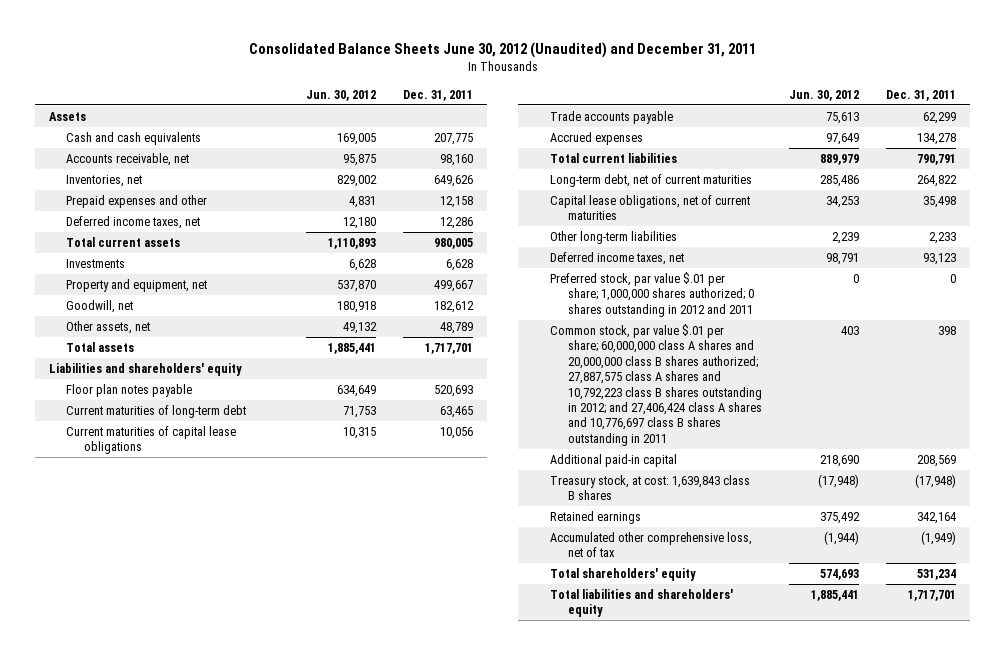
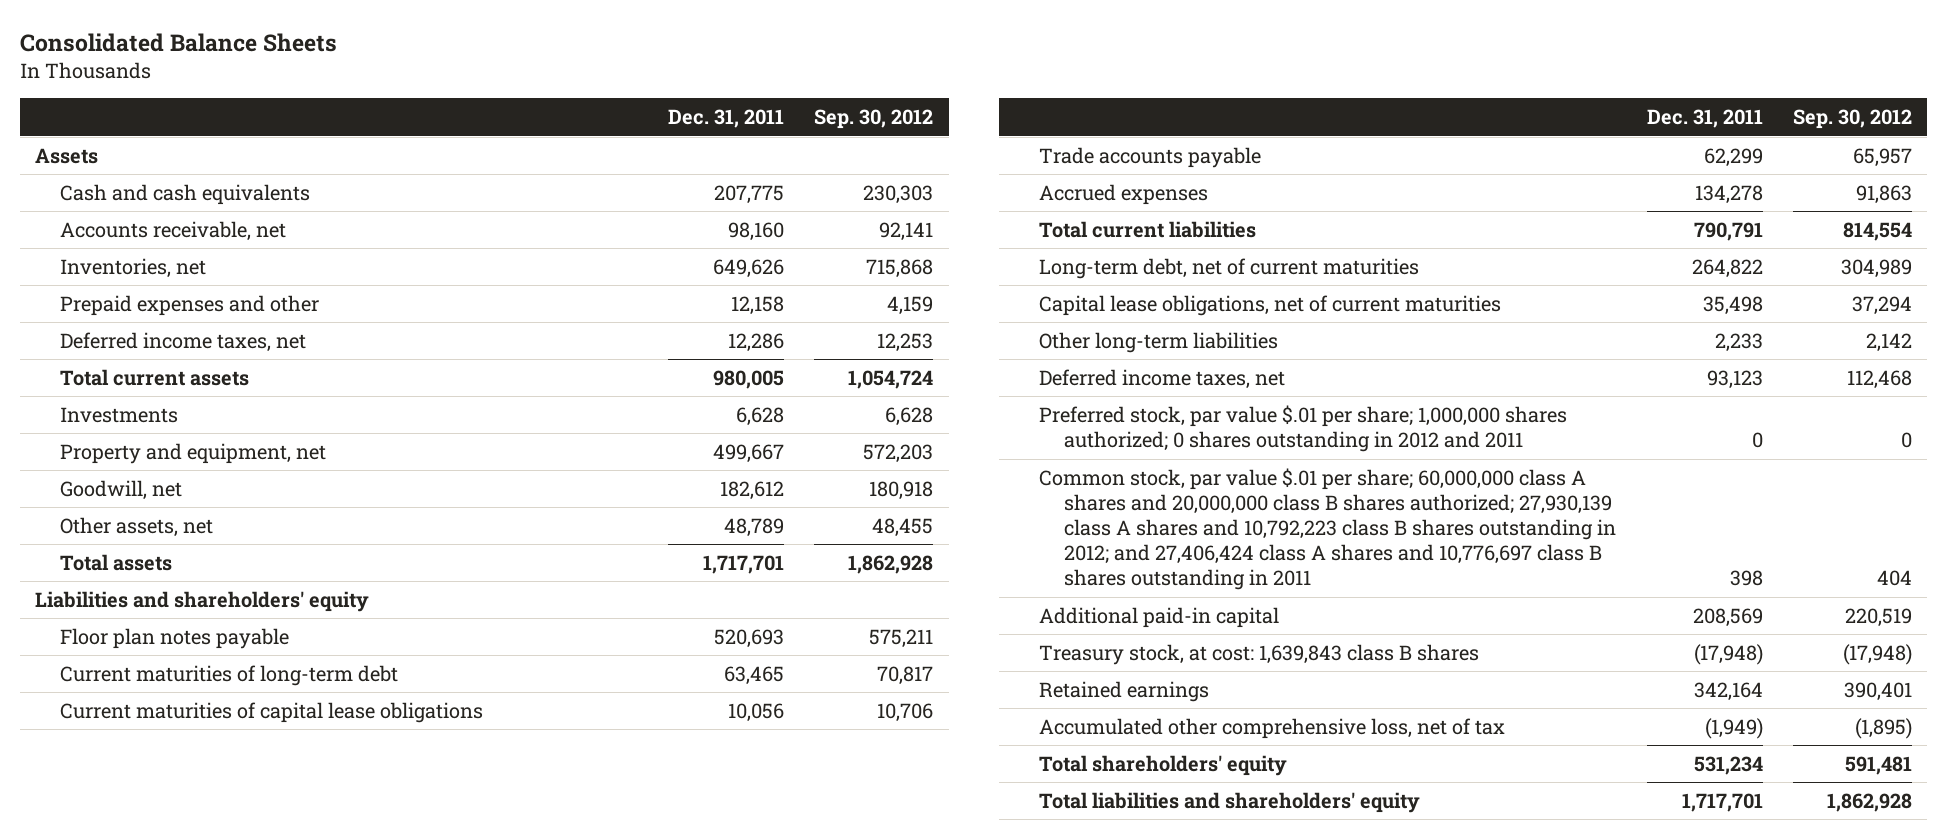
[248,42,756,59] Consolidated Balance Sheets June 30, 2012 (Unaudited) and December 31, 2011 -> [20,33,338,53] Consolidated Balance Sheets
[305,89,376,101] Jun. 30, 2012 -> none
none -> [814,109,934,130] Sep. 30, 2012
[549,323,762,446] Common stock, par value $.01 per share; 60,000,000 class A shares and 20,000,000 class B shares authorized; 27,887,575 class A shares and 10,792,223 class B shares outstanding in 2012; and 27,406,424 class A shares and 10,776,697 class B shares outstanding in 2011 -> [1039,467,1617,591] Common stock, par value $.01 per share; 60,000,000 class A shares and 20,000,000 class B shares authorized; 27,930,139 class A shares and 10,792,223 class B shares outstanding in 2012; and 27,406,424 class A shares and 10,776,697 class B shares outstanding in 2011

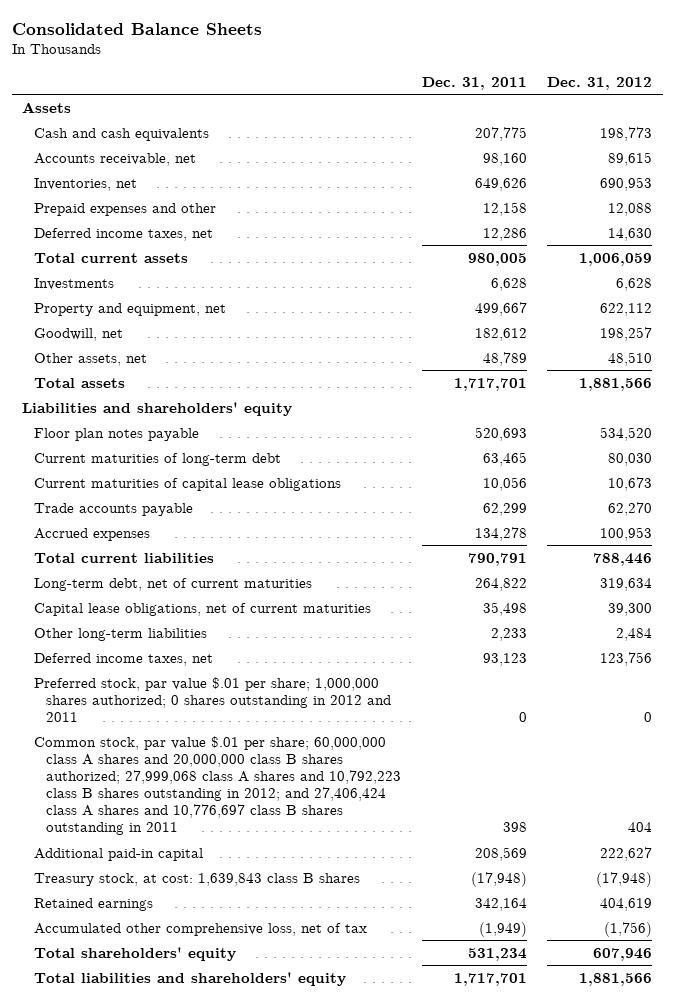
[814,109,934,130] Sep. 30, 2012 -> none
none -> [547,76,653,90] Dec. 31, 2012
[1039,467,1617,591] Common stock, par value $.01 per share; 60,000,000 class A shares and 20,000,000 class B shares authorized; 27,930,139 class A shares and 10,792,223 class B shares outstanding in 2012; and 27,406,424 class A shares and 10,776,697 class B shares outstanding in 2011 -> [34,735,402,836] Common stock, par value $.01 per share; 60,000,000 class A shares and 20,000,000 class B shares authorized; 27,999,068 class A shares and 10,792,223 class B shares outstanding in 2012; and 27,406,424 class A shares and 10,776,697 class B shares outstanding in 2011

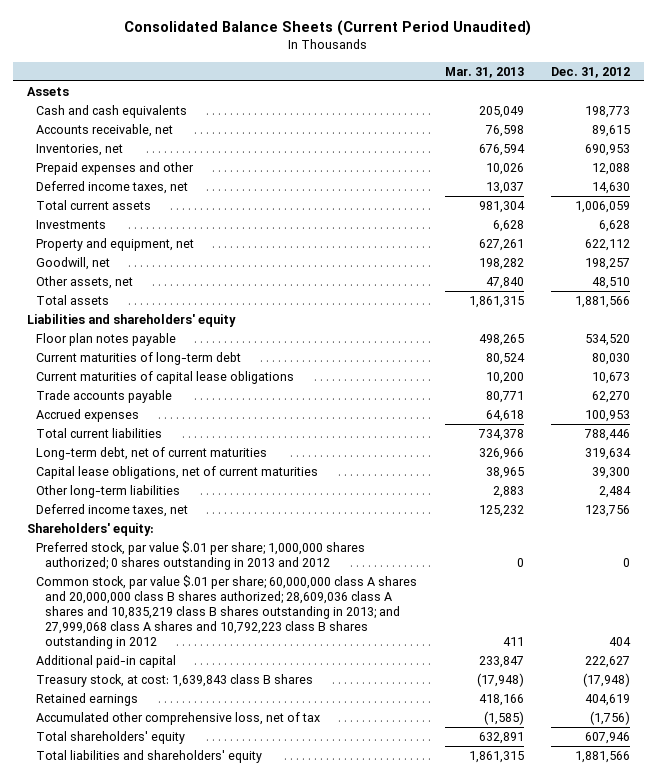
[11,22,262,35] Consolidated Balance Sheets -> [124,20,532,37] Consolidated Balance Sheets (Current Period Unaudited)
[421,76,527,90] Dec. 31, 2011 -> none
none -> [444,66,524,78] Mar. 31, 2013
none -> [26,522,154,536] Shareholders' equity:
[34,676,392,722] Preferred stock, par value $.01 per share; 1,000,000 shares authorized; 0 shares outstanding in 2012 and 2011 -> [35,540,365,570] Preferred stock, par value $.01 per share; 1,000,000 shares authorized; 0 shares outstanding in 2013 and 2012
[34,735,402,836] Common stock, par value $.01 per share; 60,000,000 class A shares and 20,000,000 class B shares authorized; 27,999,068 class A shares and 10,792,223 class B shares outstanding in 2012; and 27,406,424 class A shares and 10,776,697 class B shares outstanding in 2011 -> [35,574,417,650] Common stock, par value $.01 per share; 60,000,000 class A shares and 20,000,000 class B shares authorized; 28,609,036 class A shares and 10,835,219 class B shares outstanding in 2013; and 27,999,068 class A shares and 10,792,223 class B shares outstanding in 2012

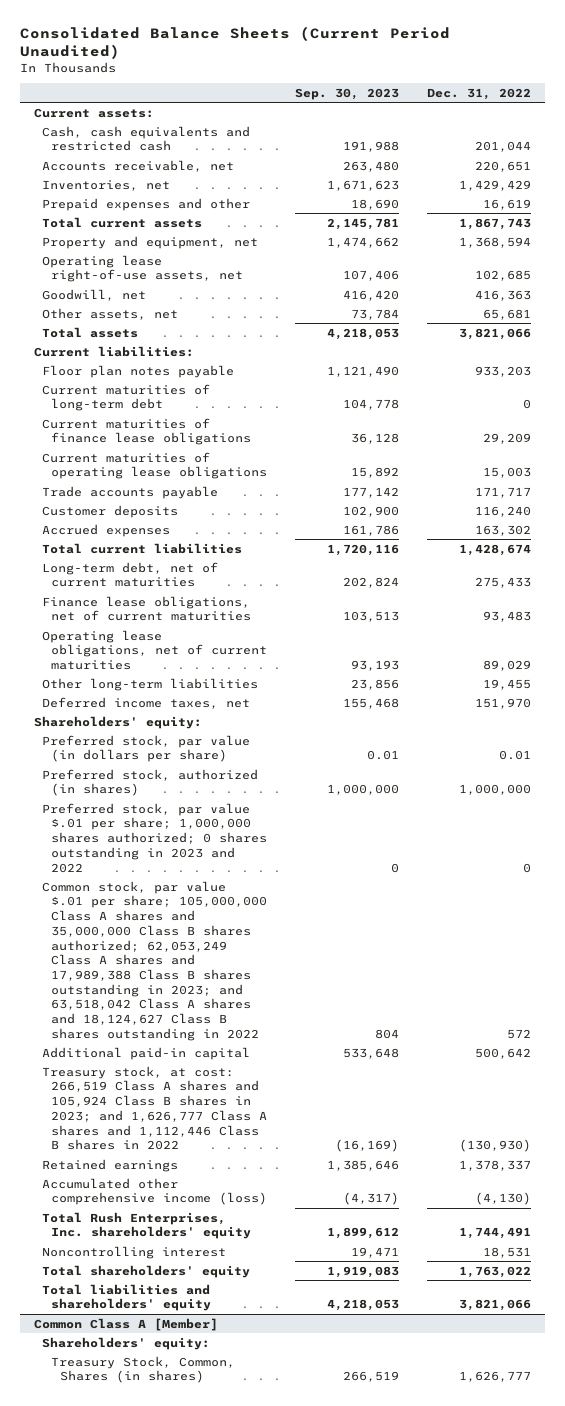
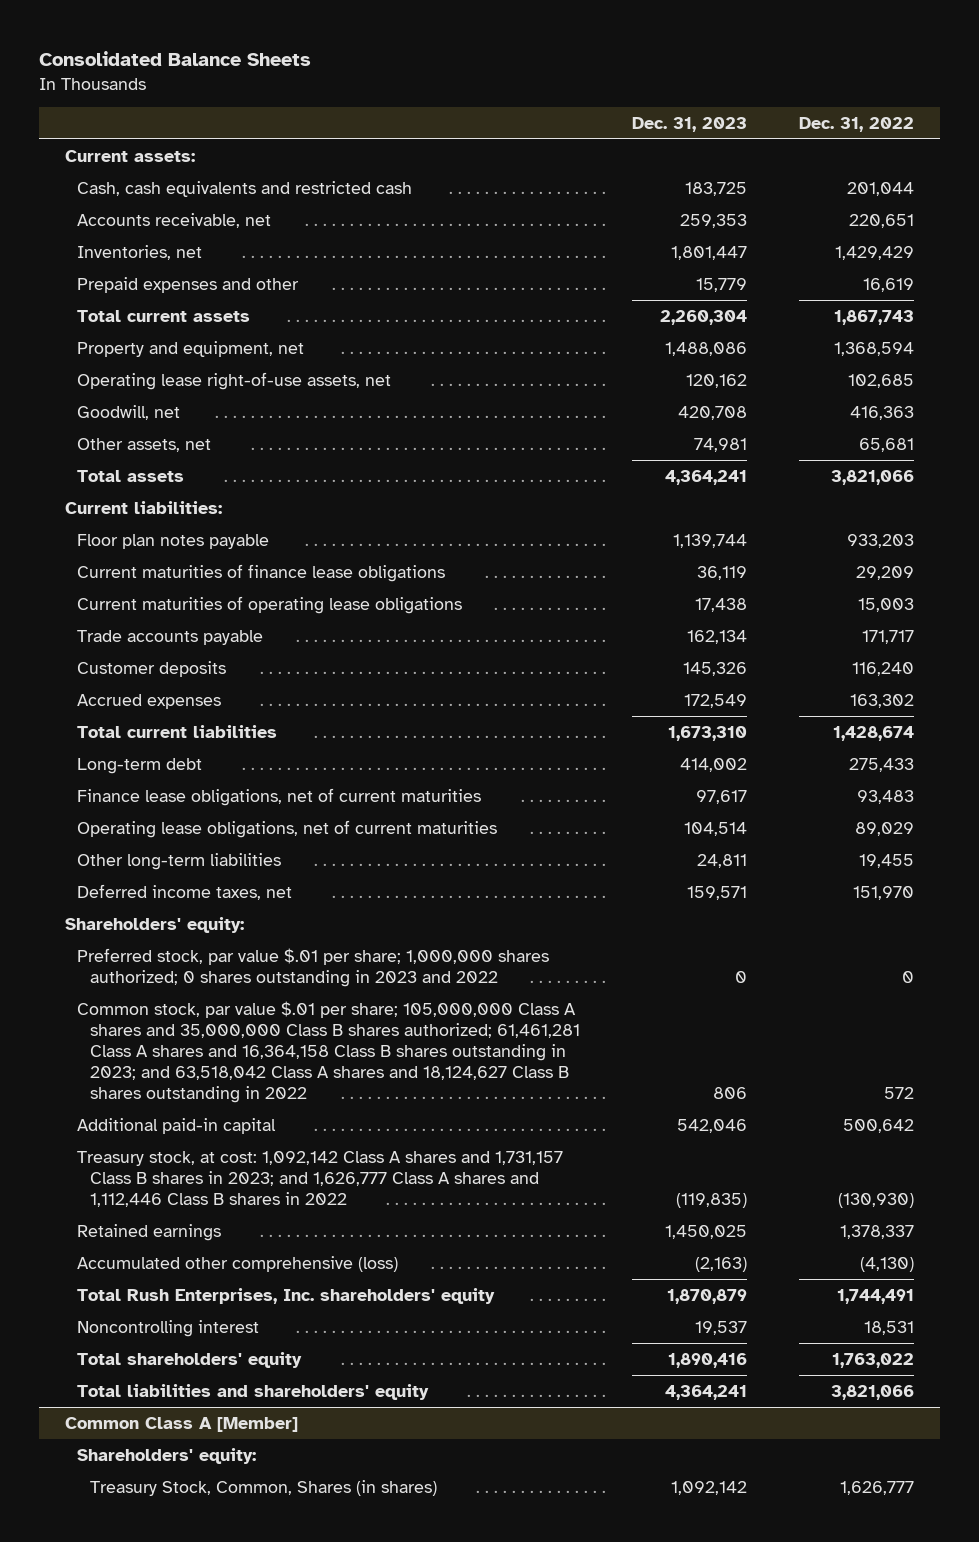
[19,25,450,59] Consolidated Balance Sheets (Current Period Unaudited) -> [38,50,311,66] Consolidated Balance Sheets
[295,87,400,100] Sep. 30, 2023 -> none
none -> [631,116,747,132] Dec. 31, 2023
[42,383,211,412] Current maturities of long-term debt -> none
[42,561,219,588] Long-term debt, net of current maturities -> [77,757,203,774] Long-term debt
[42,734,251,763] Preferred stock, par value (in dollars per share) -> none
[42,768,259,797] Preferred stock, authorized (in shares) -> none
[42,880,268,1041] Common stock, par value $.01 per share; 105,000,000 Class A shares and 35,000,000 Class B shares authorized; 62,053,249 Class A shares and 17,989,388 Class B shares outstanding in 2023; and 63,518,042 Class A shares and 18,124,627 Class B shares outstanding in 2022 -> [77,1000,580,1104] Common stock, par value $.01 per share; 105,000,000 Class A shares and 35,000,000 Class B shares authorized; 61,461,281 Class A shares and 16,364,158 Class B shares outstanding in 2023; and 63,518,042 Class A shares and 18,124,627 Class B shares outstanding in 2022
[42,1065,268,1151] Treasury stock, at cost: 266,519 Class A shares and 105,924 Class B shares in 2023; and 1,626,777 Class A shares and 1,112,446 Class B shares in 2022 -> [77,1150,564,1208] Treasury stock, at cost: 1,092,142 Class A shares and 1,731,157 Class B shares in 2023; and 1,626,777 Class A shares and 1,112,446 Class B shares in 2022
[42,1177,268,1206] Accumulated other comprehensive income (loss) -> [77,1255,399,1272] Accumulated other comprehensive (loss)

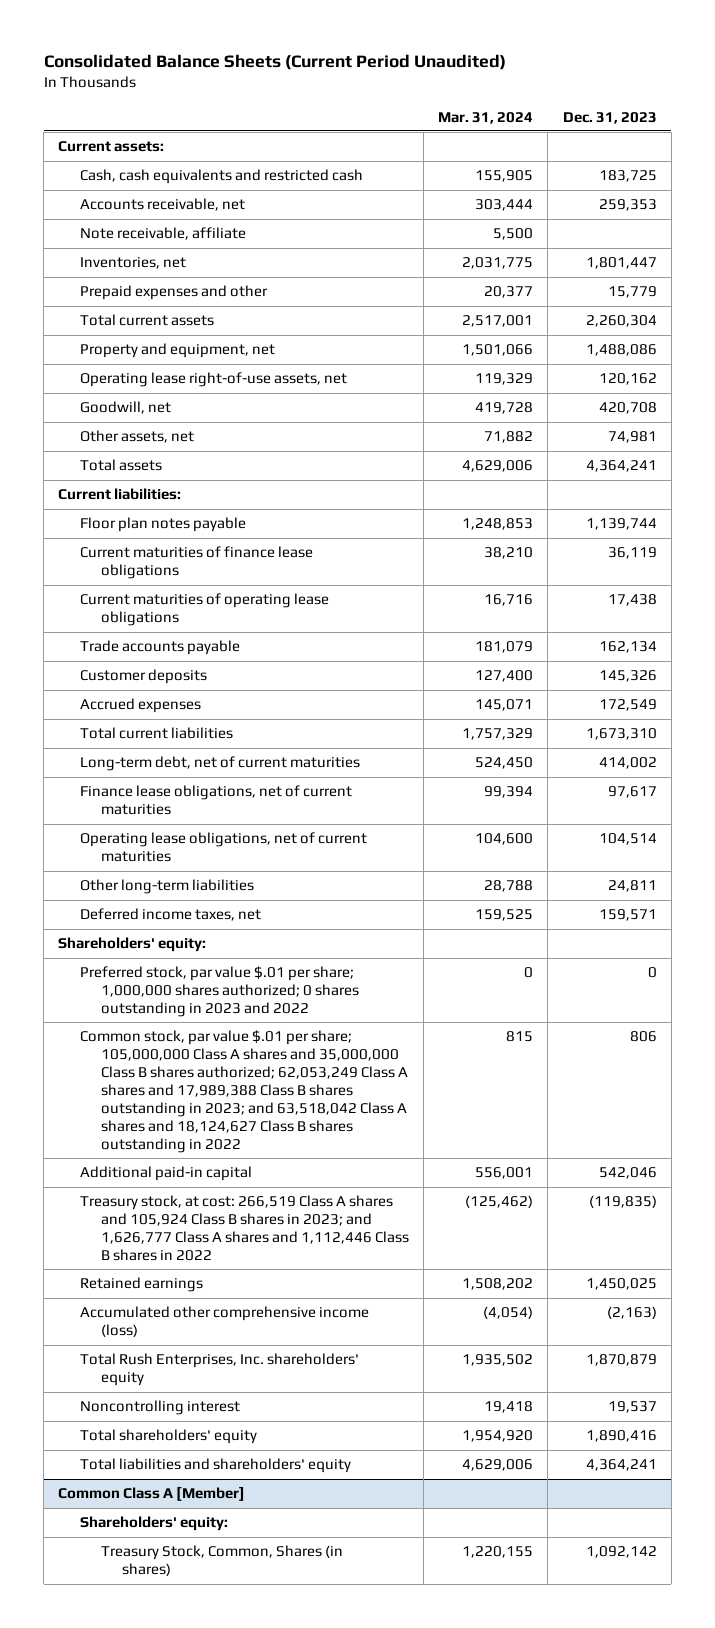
[38,50,311,66] Consolidated Balance Sheets -> [43,53,506,70] Consolidated Balance Sheets (Current Period Unaudited)
[798,116,914,132] Dec. 31, 2022 -> none
none -> [438,111,534,124] Mar. 31, 2024
none -> [79,227,246,241] Note receivable, affiliate
[77,757,203,774] Long-term debt -> [79,756,360,772] Long-term debt, net of current maturities
[77,1000,580,1104] Common stock, par value $.01 per share; 105,000,000 Class A shares and 35,000,000 Class B shares authorized; 61,461,281 Class A shares and 16,364,158 Class B shares outstanding in 2023; and 63,518,042 Class A shares and 18,124,627 Class B shares outstanding in 2022 -> [79,1030,408,1153] Common stock, par value $.01 per share; 105,000,000 Class A shares and 35,000,000 Class B shares authorized; 62,053,249 Class A shares and 17,989,388 Class B shares outstanding in 2023; and 63,518,042 Class A shares and 18,124,627 Class B shares outstanding in 2022
[77,1150,564,1208] Treasury stock, at cost: 1,092,142 Class A shares and 1,731,157 Class B shares in 2023; and 1,626,777 Class A shares and 1,112,446 Class B shares in 2022 -> [79,1195,409,1261] Treasury stock, at cost: 266,519 Class A shares and 105,924 Class B shares in 2023; and 1,626,777 Class A shares and 1,112,446 Class B shares in 2022
[77,1255,399,1272] Accumulated other comprehensive (loss) -> [79,1306,369,1338] Accumulated other comprehensive income (loss)

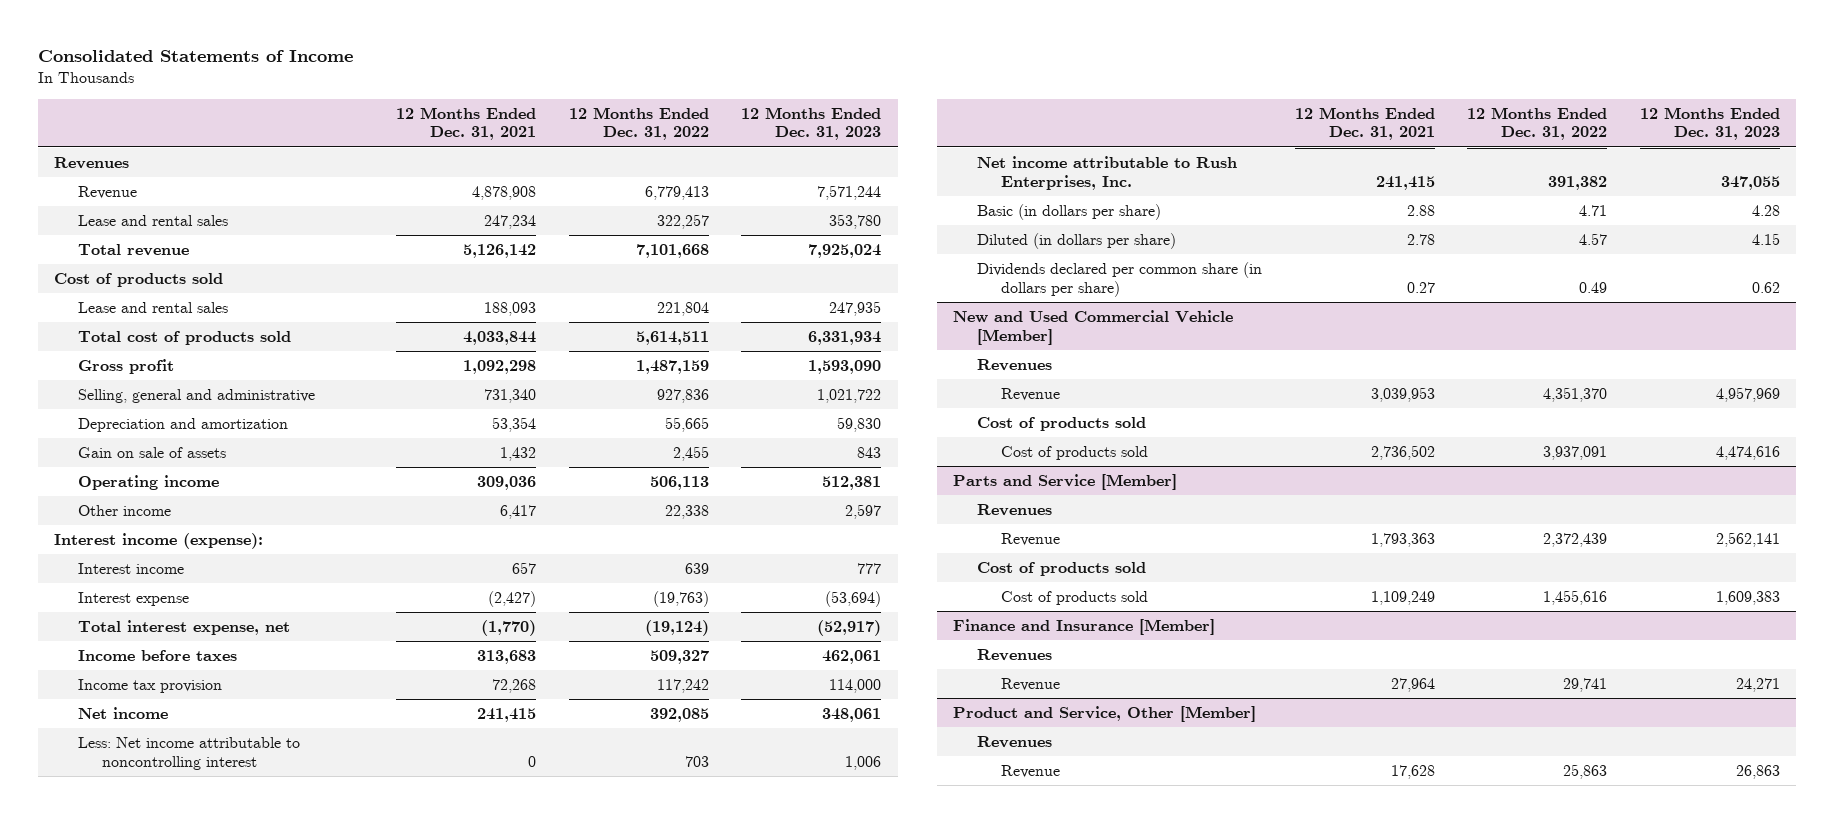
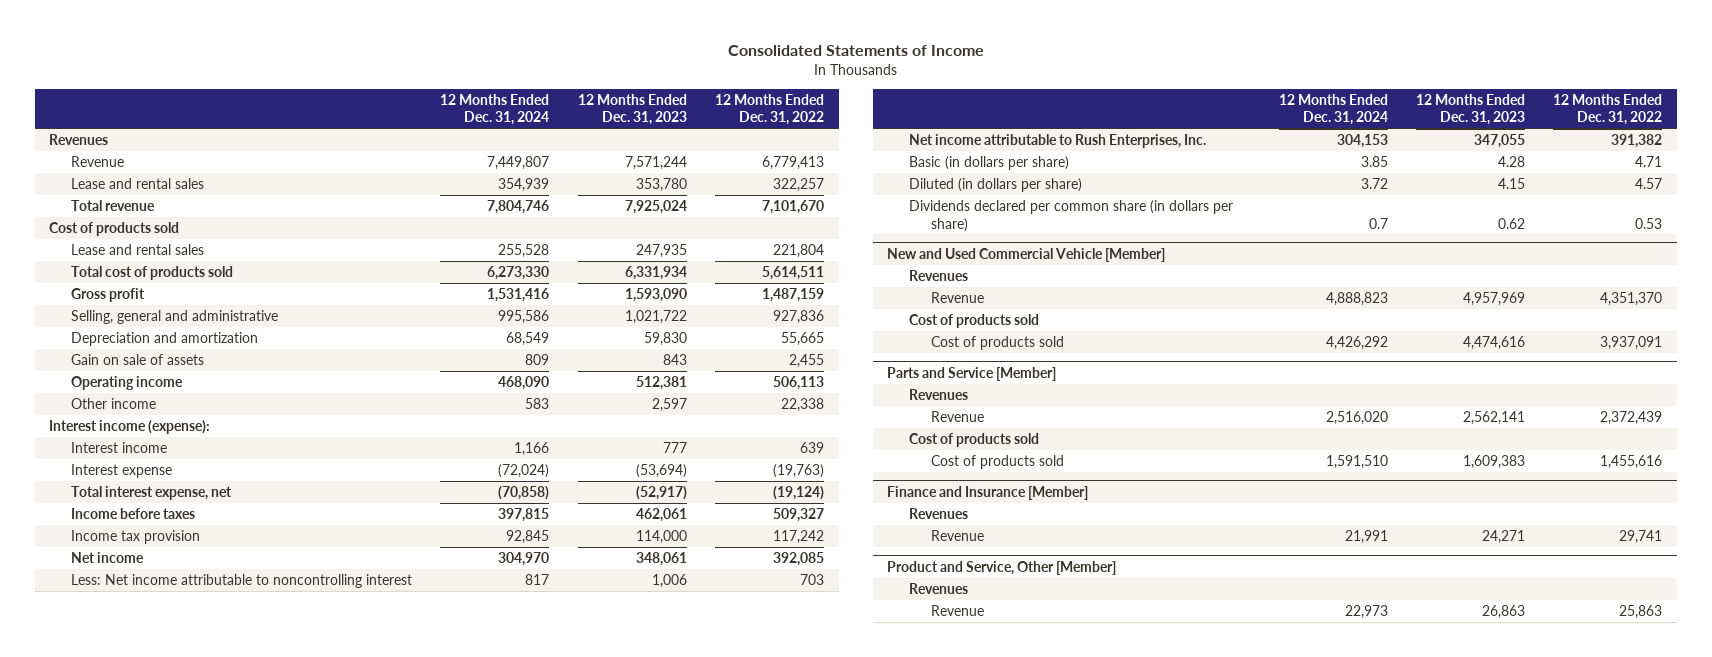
[396,106,537,141] 12 Months Ended Dec. 31, 2021 -> none
none -> [440,93,550,126] 12 Months Ended Dec. 31, 2024
[635,244,709,259] 7,101,668 -> [762,199,825,214] 7,101,670
[1579,281,1608,293] 0.49 -> [1635,217,1663,229] 0.53

